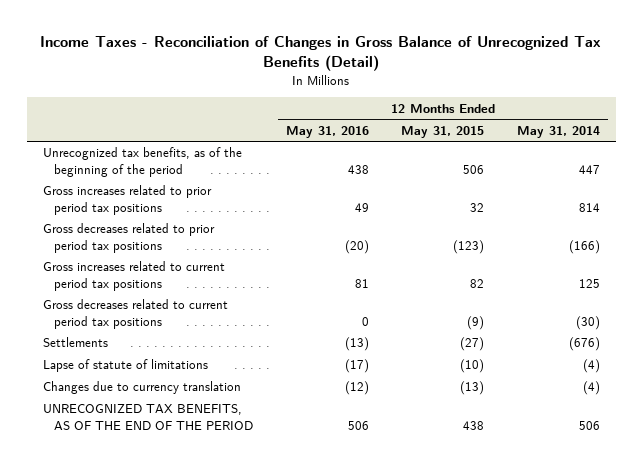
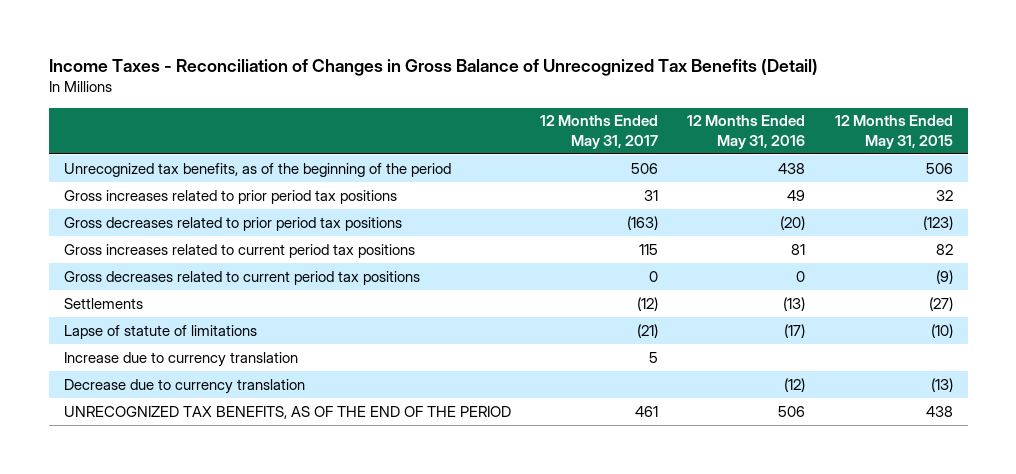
[516,125,600,138] May 31, 2014 -> none
none -> [539,115,658,149] 12 Months Ended May 31, 2017
none -> [63,351,298,367] Increase due to currency translation
[43,381,242,395] Changes due to currency translation -> [63,378,305,394] Decrease due to currency translation

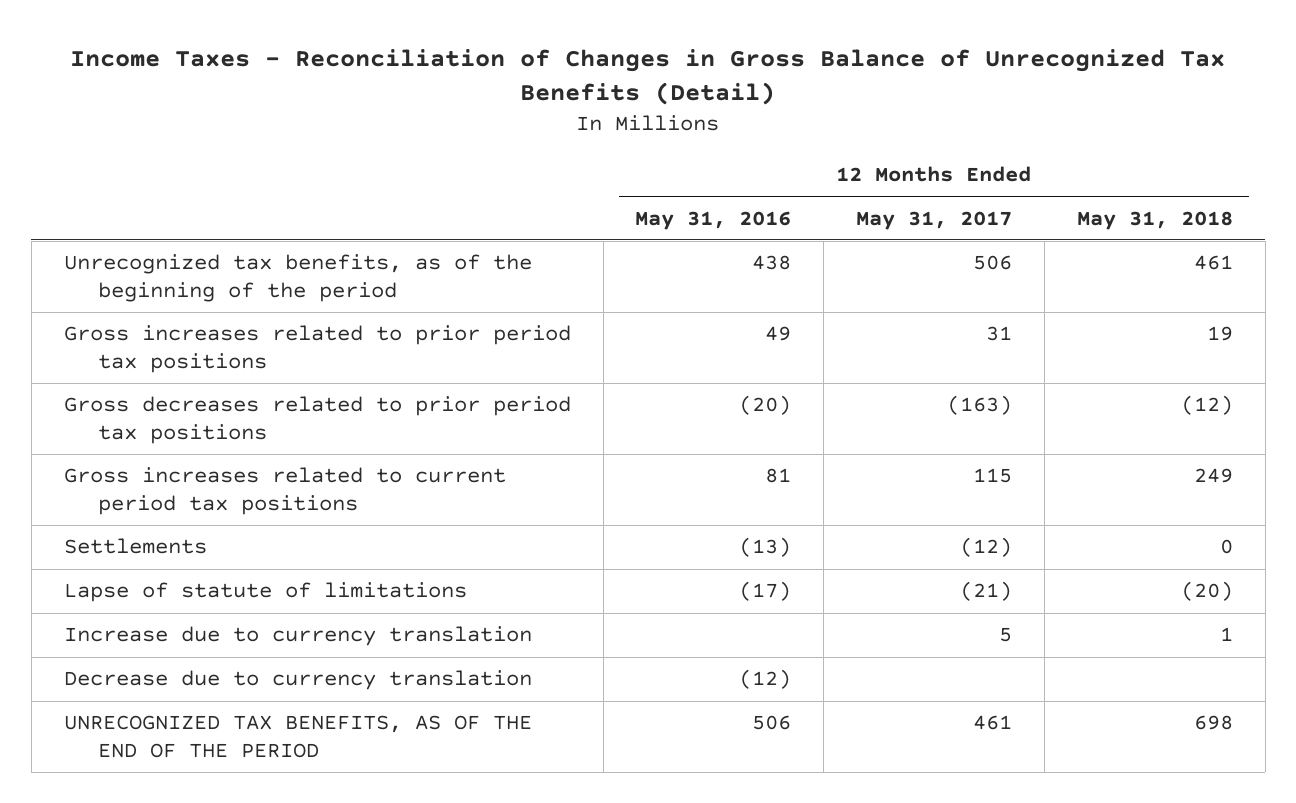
[834,115,953,149] 12 Months Ended May 31, 2015 -> none
none -> [1076,210,1233,230] May 31, 2018
[63,270,420,285] Gross decreases related to current period tax positions -> none

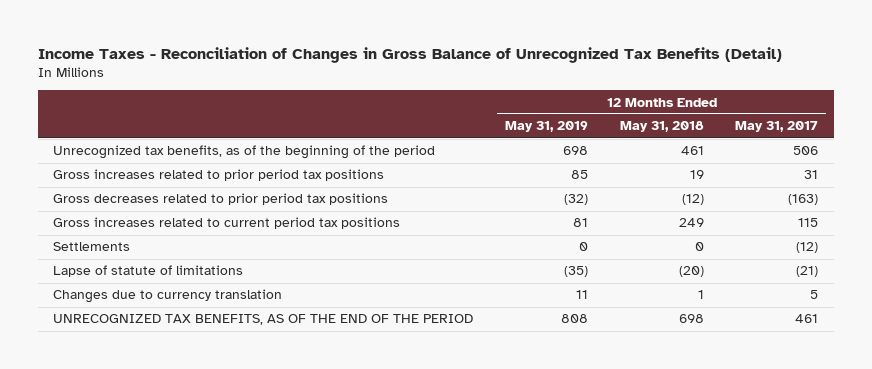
[635,210,792,230] May 31, 2016 -> none
none -> [505,121,589,133] May 31, 2019
[63,670,532,691] Decrease due to currency translation -> none
[63,626,532,647] Increase due to currency translation -> [53,289,283,304] Changes due to currency translation

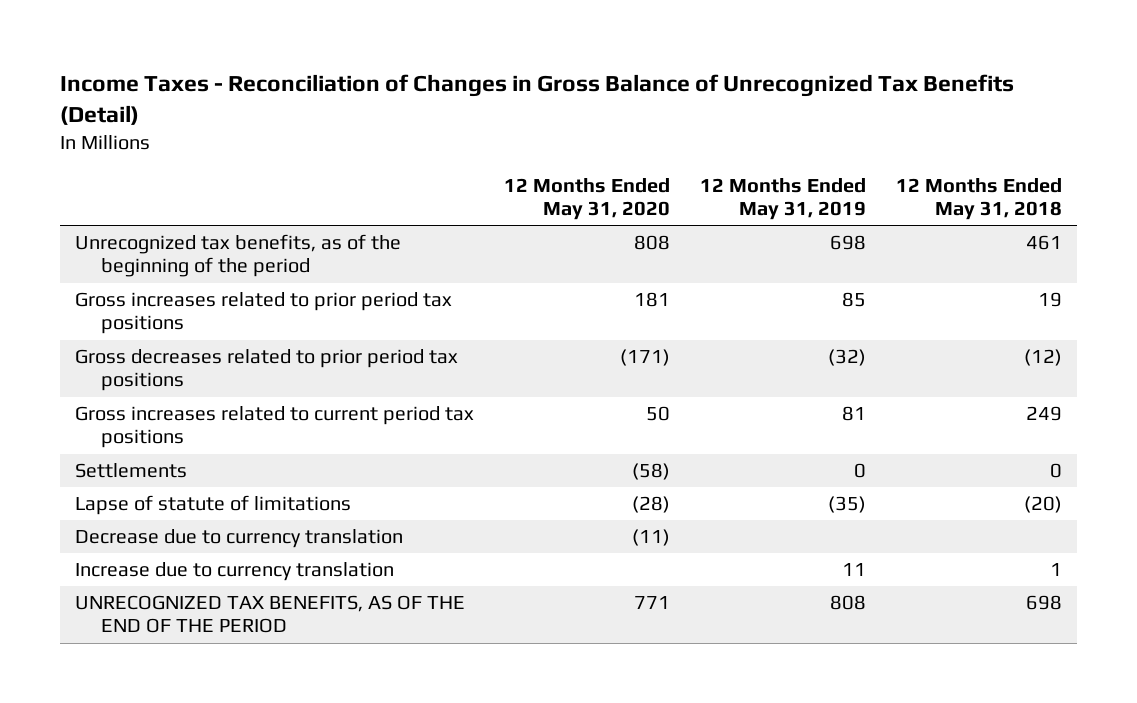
[735,121,819,133] May 31, 2017 -> none
none -> [504,177,671,220] 12 Months Ended May 31, 2020
none -> [75,529,404,549] Decrease due to currency translation
[53,289,283,304] Changes due to currency translation -> [75,562,395,582] Increase due to currency translation

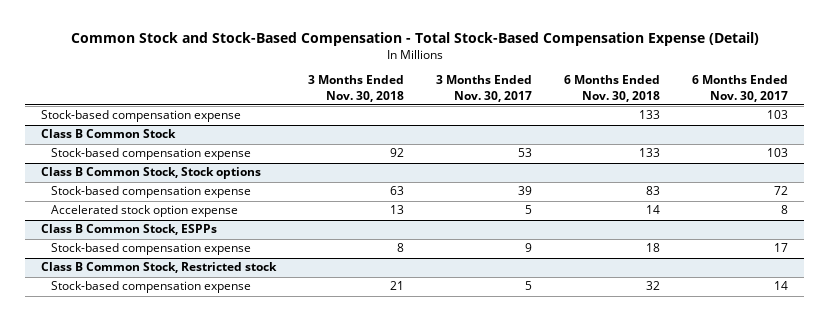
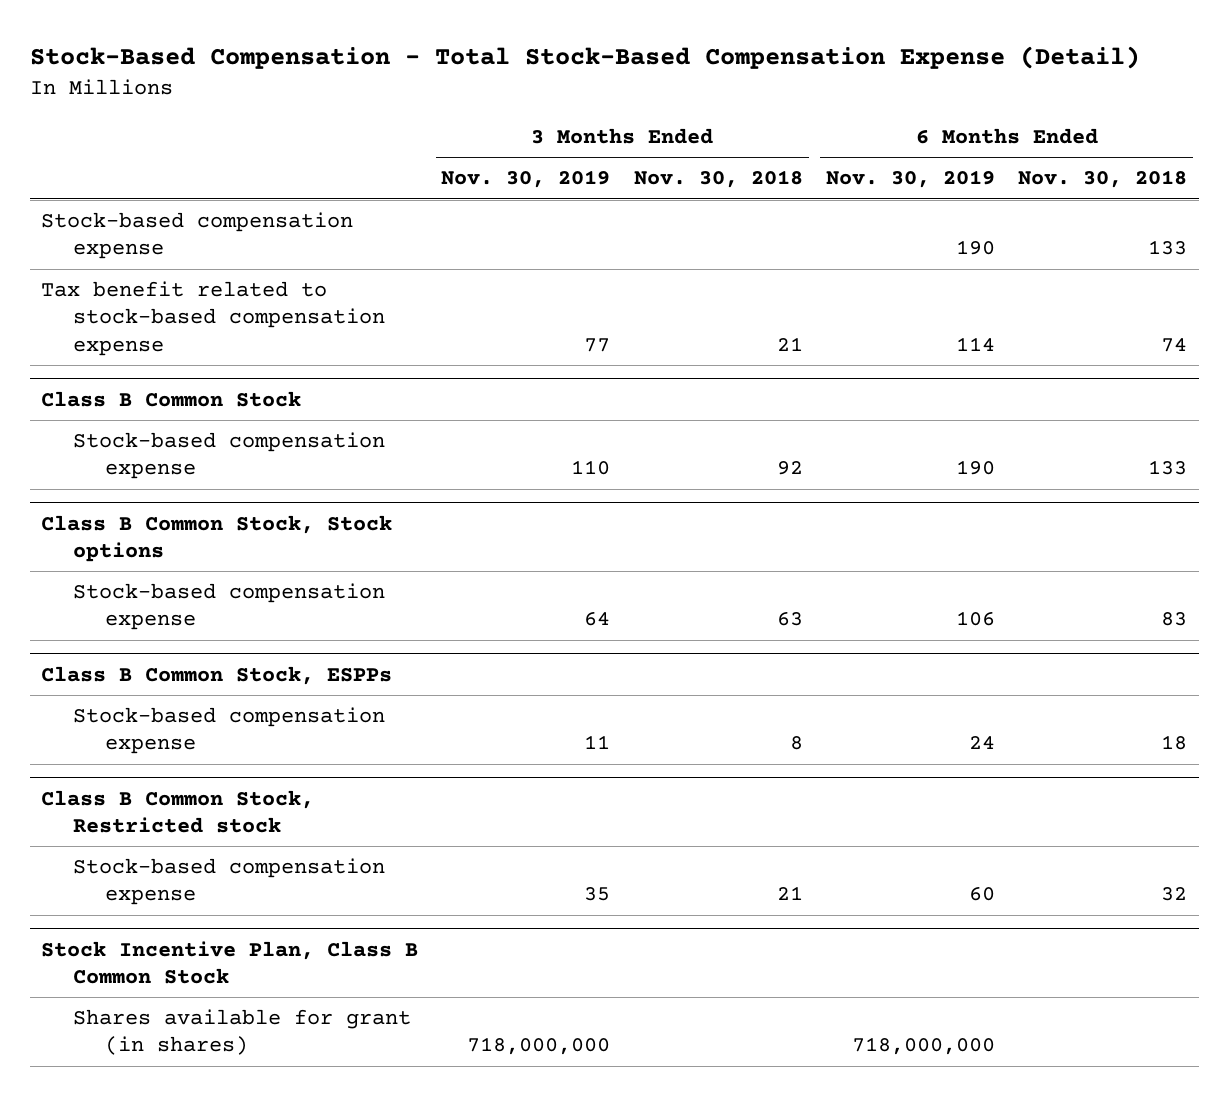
[70,32,759,47] Common Stock and Stock-Based Compensation - Total Stock-Based Compensation Expense (Detail) -> [29,45,1140,69] Stock-Based Compensation - Total Stock-Based Compensation Expense (Detail)
[436,75,533,102] 3 Months Ended Nov. 30, 2017 -> none
[691,75,788,102] 6 Months Ended Nov. 30, 2017 -> none
none -> [441,170,611,189] Nov. 30, 2019
none -> [826,170,996,189] Nov. 30, 2019
none -> [41,281,386,356] Tax benefit related to stock-based compensation expense
[50,205,238,218] Accelerated stock option expense -> none
none -> [41,940,419,985] Stock Incentive Plan, Class B Common Stock
none -> [73,1009,412,1056] Shares available for grant (in shares)

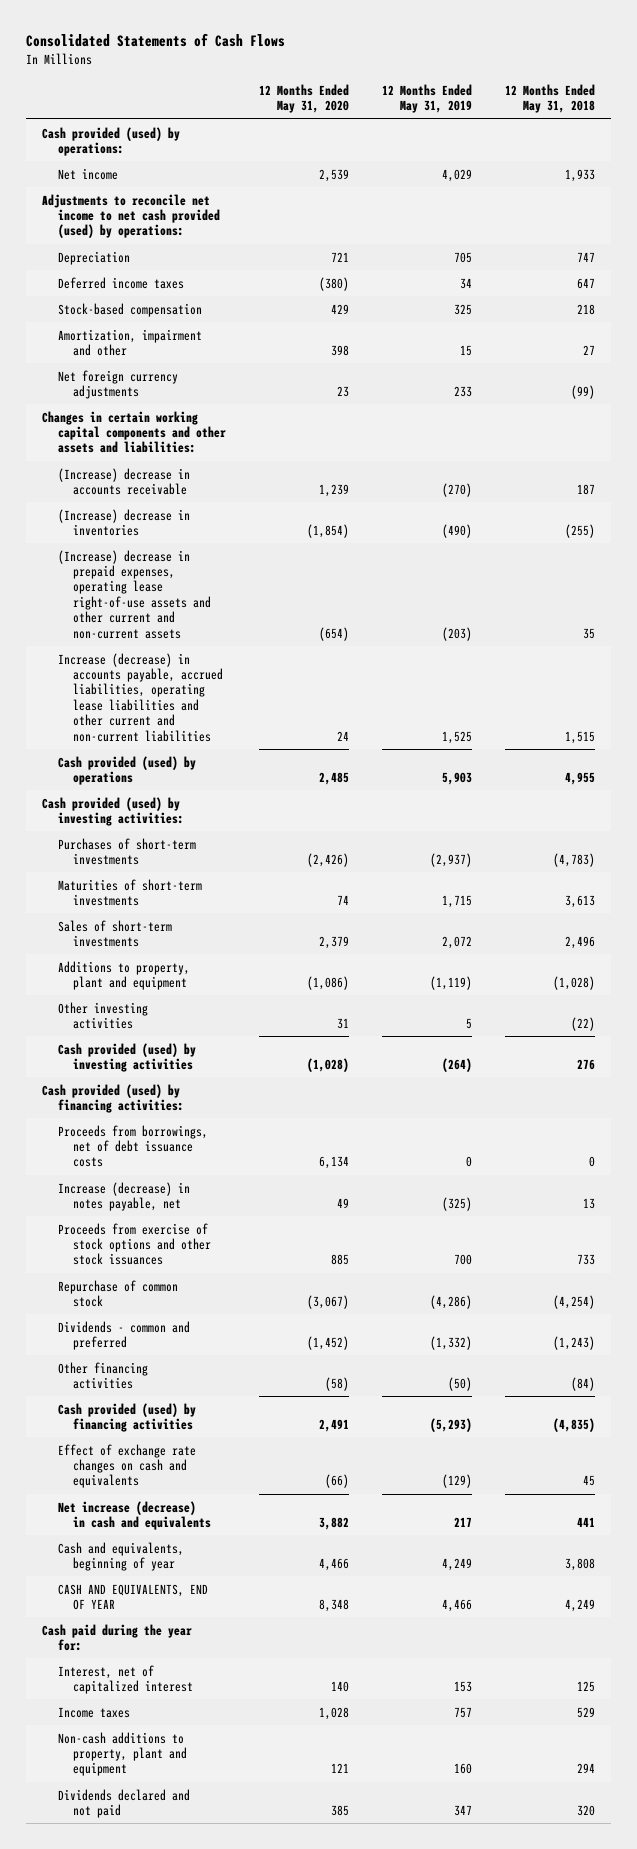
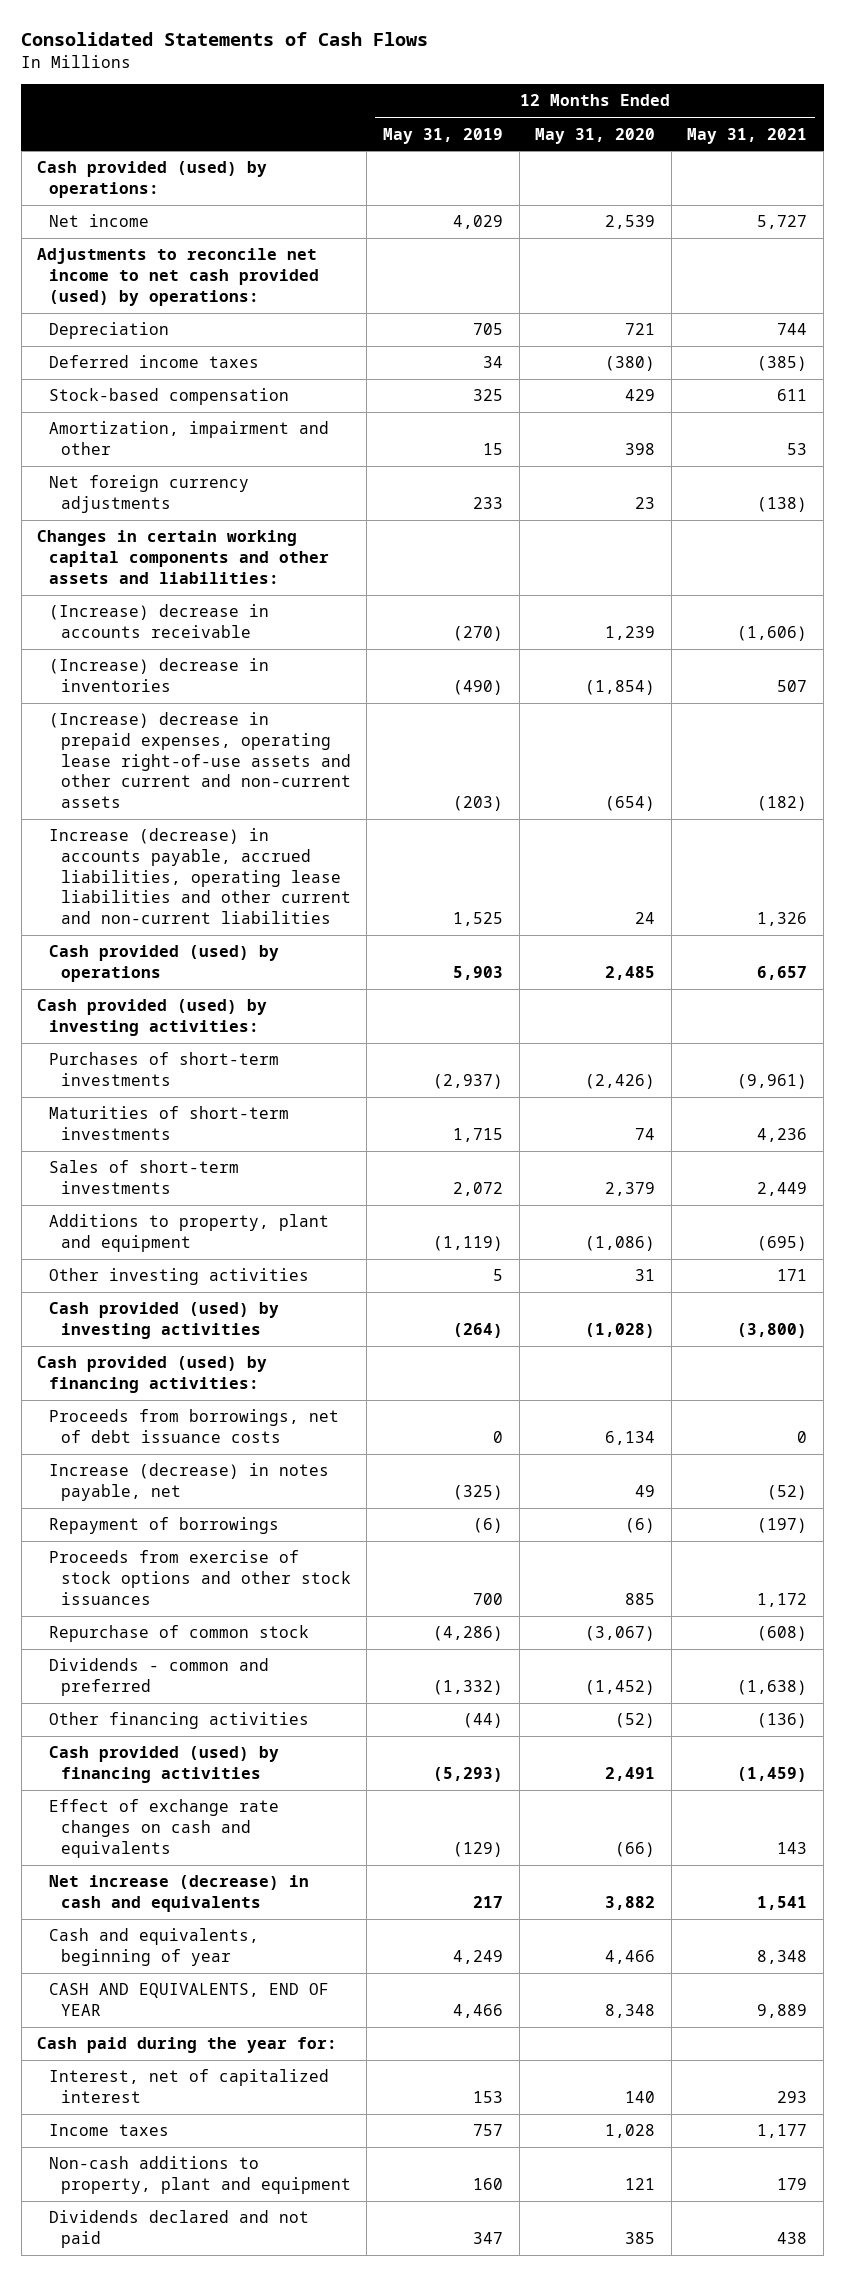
[504,83,595,114] 12 Months Ended May 31, 2018 -> none
none -> [687,127,808,144] May 31, 2021
none -> [49,1517,280,1535] Repayment of borrowings
[324,1376,349,1391] (58) -> [615,1713,656,1729] (52)
[447,1376,472,1391] (50) -> [463,1713,504,1729] (44)

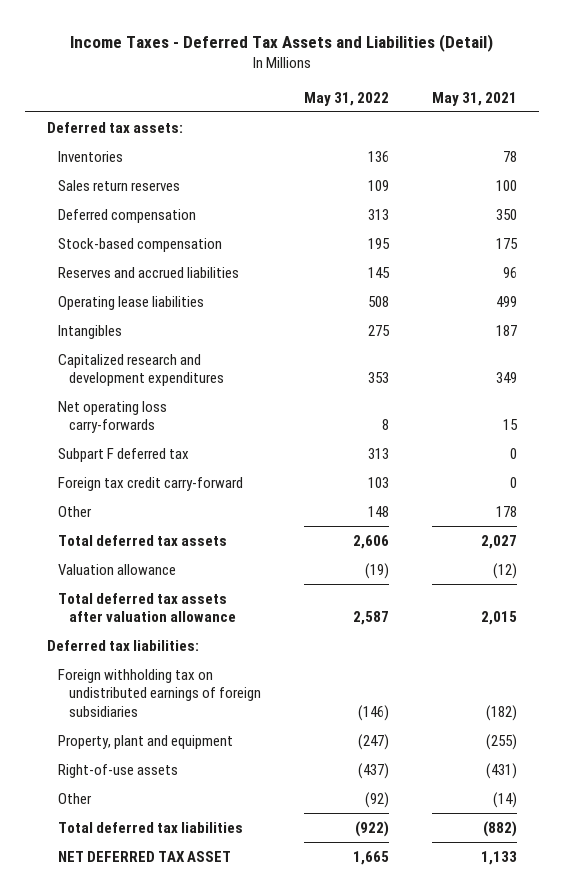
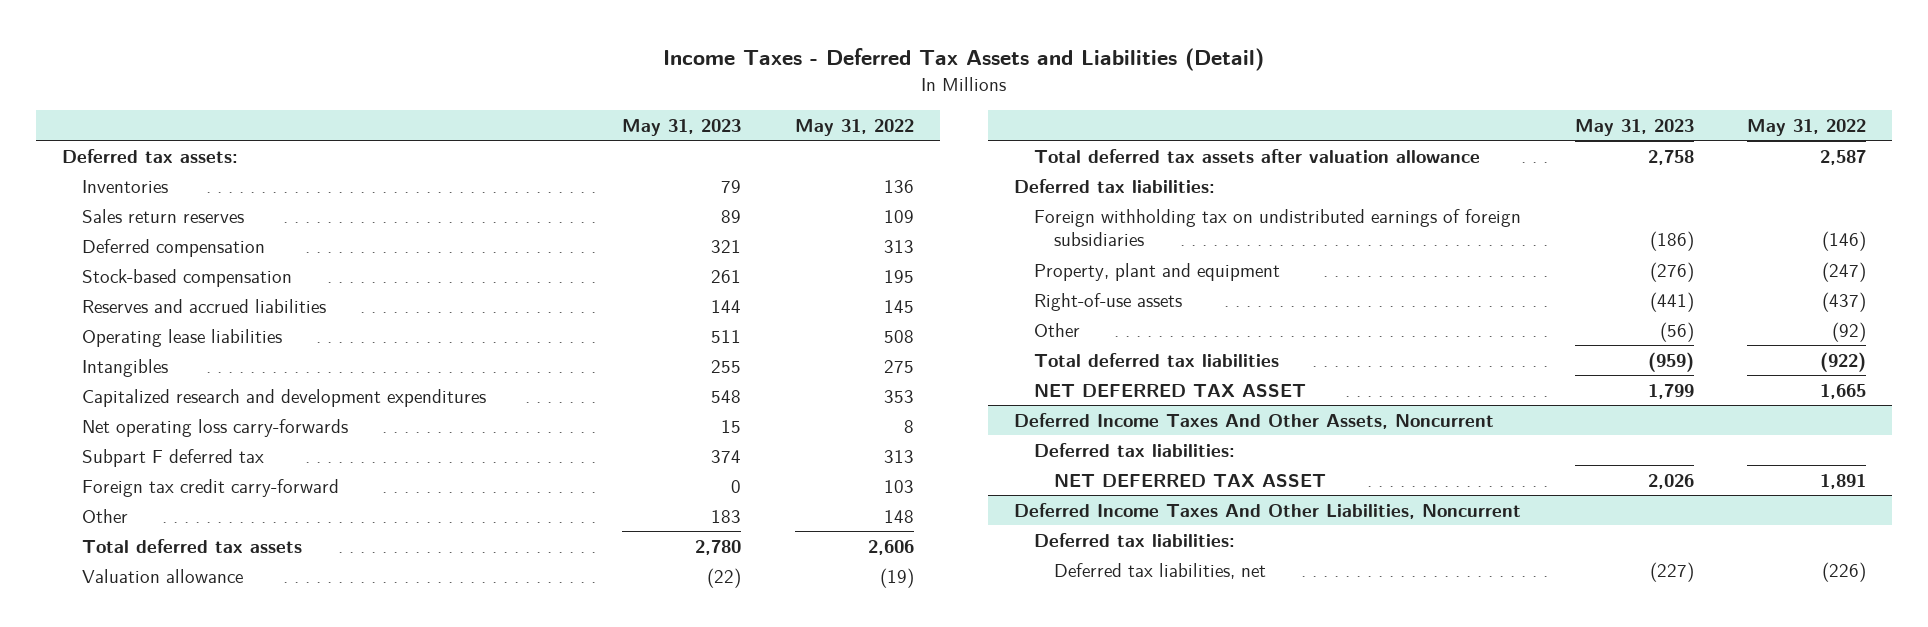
[431,91,517,106] May 31, 2021 -> none
none -> [622,118,742,136] May 31, 2023
none -> [1014,412,1495,429] Deferred Income Taxes And Other Assets, Noncurrent
none -> [1034,442,1236,457] Deferred tax liabilities:
none -> [1054,472,1327,487] NET DEFERRED TAX ASSET
none -> [1014,502,1522,519] Deferred Income Taxes And Other Liabilities, Noncurrent
none -> [1034,532,1236,547] Deferred tax liabilities:
none -> [1054,562,1267,579] Deferred tax liabilities, net

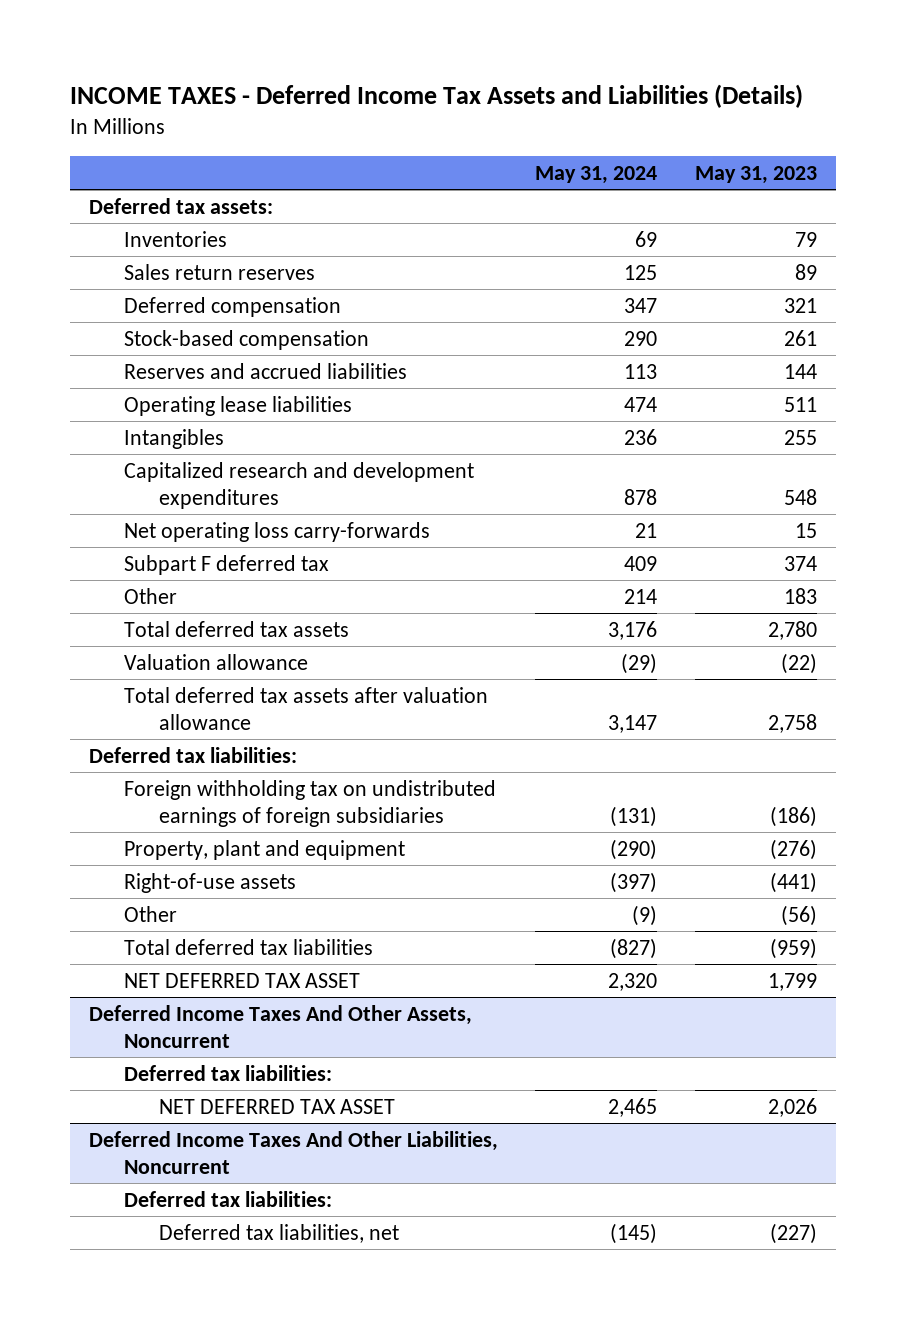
[662,48,1264,72] Income Taxes - Deferred Tax Assets and Liabilities (Detail) -> [69,84,803,109] INCOME TAXES - Deferred Income Tax Assets and Liabilities (Details)
[794,118,914,136] May 31, 2022 -> none
none -> [535,166,658,185] May 31, 2024
[82,478,340,497] Foreign tax credit carry-forward -> none

